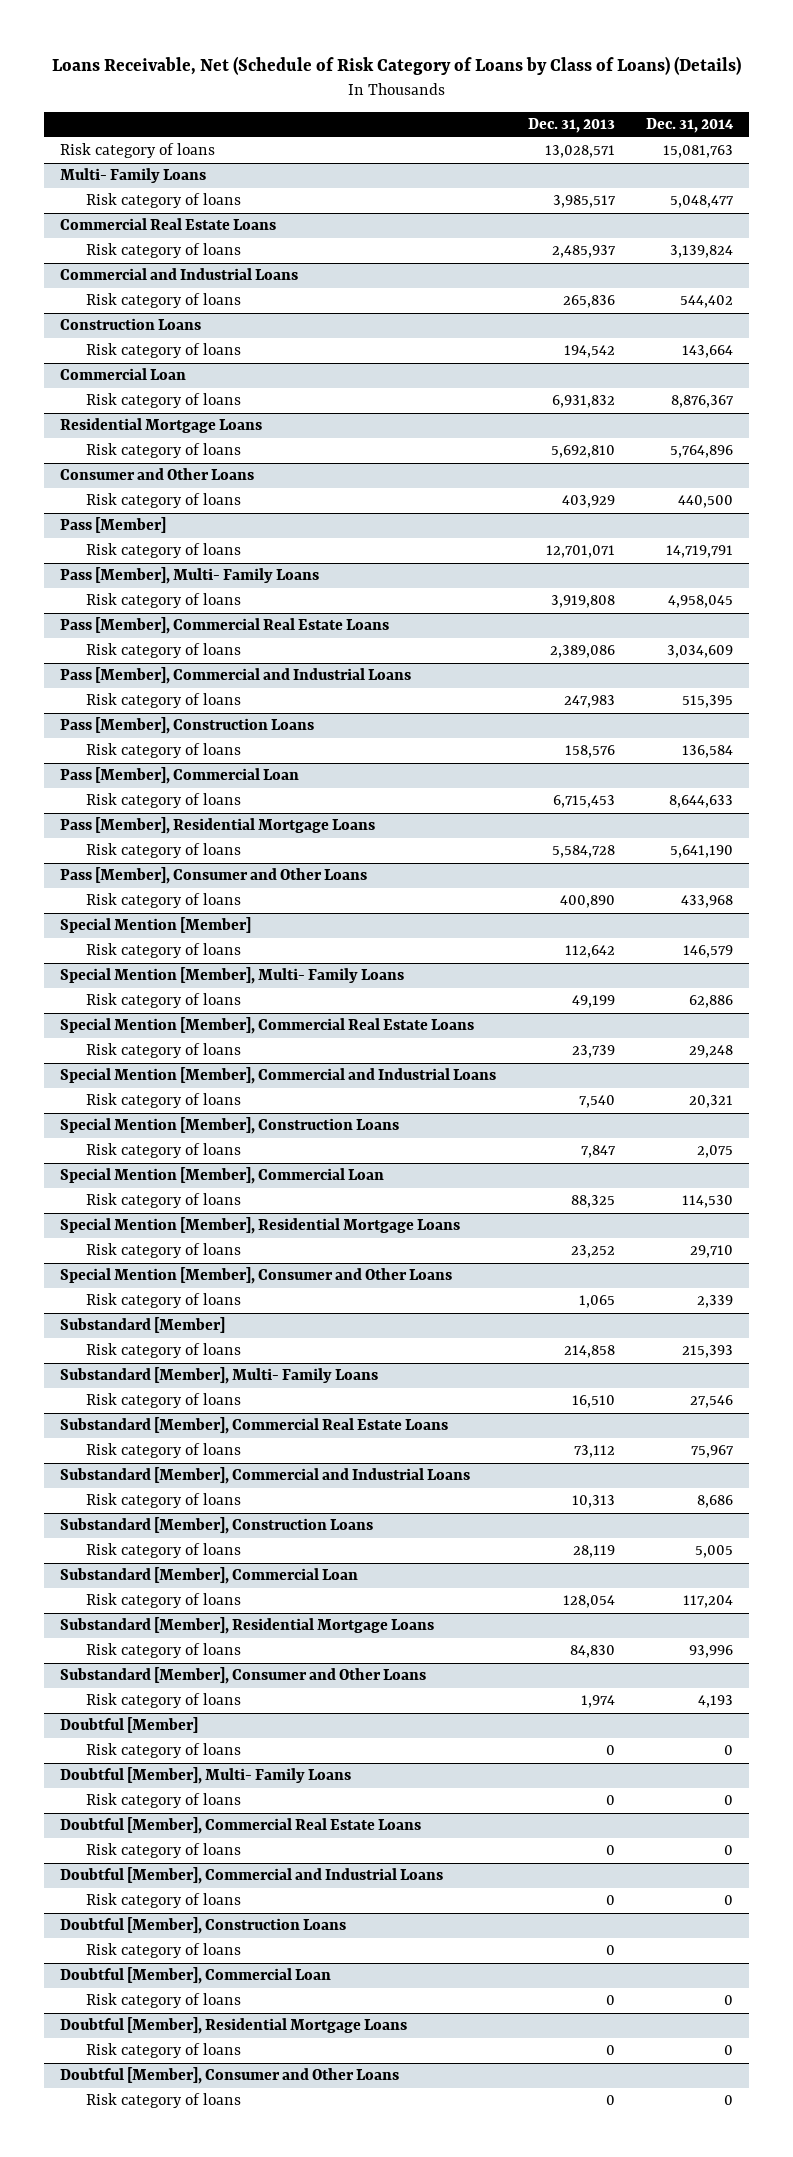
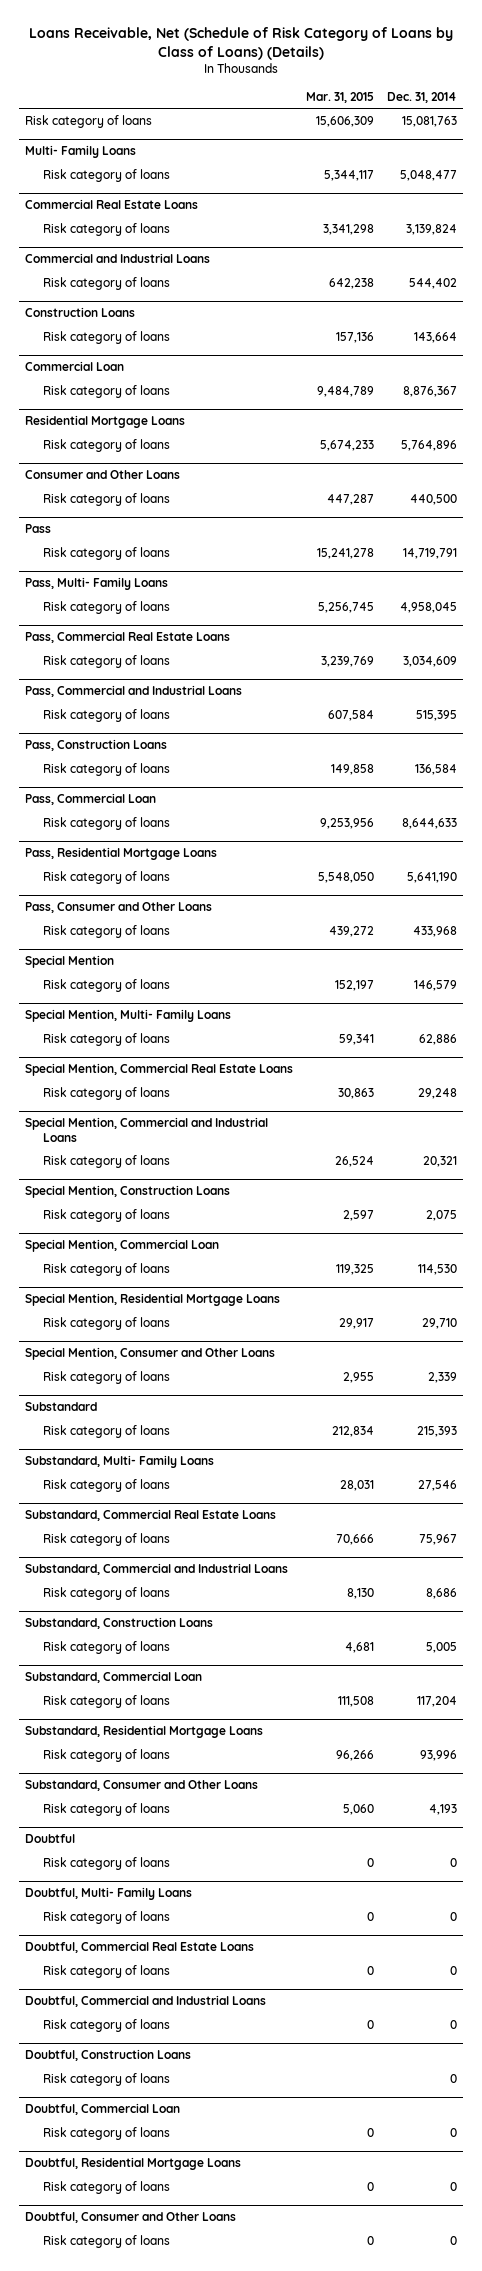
[527,118,615,134] Dec. 31, 2013 -> none
none -> [305,92,374,104] Mar. 31, 2015
[60,517,167,534] Pass [Member] -> [25,524,52,534] Pass
[60,567,320,585] Pass [Member], Multi- Family Loans -> [25,577,169,591] Pass, Multi- Family Loans
[60,617,390,635] Pass [Member], Commercial Real Estate Loans -> [25,631,231,644] Pass, Commercial Real Estate Loans
[60,667,412,685] Pass [Member], Commercial and Industrial Loans -> [25,685,243,698] Pass, Commercial and Industrial Loans
[60,717,315,735] Pass [Member], Construction Loans -> [25,739,168,752] Pass, Construction Loans
[60,767,300,785] Pass [Member], Commercial Loan -> [25,793,157,806] Pass, Commercial Loan
[60,817,376,835] Pass [Member], Residential Mortgage Loans -> [25,847,218,861] Pass, Residential Mortgage Loans
[60,867,368,885] Pass [Member], Consumer and Other Loans -> [25,902,213,914] Pass, Consumer and Other Loans
[60,917,252,934] Special Mention [Member] -> [25,955,115,969] Special Mention
[60,967,405,985] Special Mention [Member], Multi- Family Loans -> [25,1009,232,1023] Special Mention, Multi- Family Loans
[60,1017,475,1035] Special Mention [Member], Commercial Real Estate Loans -> [25,1063,294,1077] Special Mention, Commercial Real Estate Loans
[60,1067,497,1085] Special Mention [Member], Commercial and Industrial Loans -> [25,1117,269,1143] Special Mention, Commercial and Industrial Loans
[60,1117,400,1135] Special Mention [Member], Construction Loans -> [25,1185,231,1199] Special Mention, Construction Loans
[60,1167,385,1185] Special Mention [Member], Commercial Loan -> [25,1239,220,1253] Special Mention, Commercial Loan
[60,1217,461,1235] Special Mention [Member], Residential Mortgage Loans -> [25,1293,281,1307] Special Mention, Residential Mortgage Loans
[60,1267,453,1285] Special Mention [Member], Consumer and Other Loans -> [25,1347,276,1361] Special Mention, Consumer and Other Loans
[60,1317,226,1334] Substandard [Member] -> [25,1402,98,1412] Substandard
[60,1367,379,1385] Substandard [Member], Multi- Family Loans -> [25,1455,215,1469] Substandard, Multi- Family Loans
[60,1417,449,1435] Substandard [Member], Commercial Real Estate Loans -> [25,1509,277,1522] Substandard, Commercial Real Estate Loans
[60,1467,471,1485] Substandard [Member], Commercial and Industrial Loans -> [25,1563,289,1576] Substandard, Commercial and Industrial Loans
[60,1517,374,1535] Substandard [Member], Construction Loans -> [25,1617,214,1630] Substandard, Construction Loans
[60,1567,359,1585] Substandard [Member], Commercial Loan -> [25,1671,203,1684] Substandard, Commercial Loan
[60,1617,435,1635] Substandard [Member], Residential Mortgage Loans -> [25,1725,264,1739] Substandard, Residential Mortgage Loans
[60,1667,427,1685] Substandard [Member], Consumer and Other Loans -> [25,1780,259,1792] Substandard, Consumer and Other Loans
[60,1717,199,1734] Doubtful [Member] -> [25,1834,76,1844] Doubtful
[60,1767,352,1785] Doubtful [Member], Multi- Family Loans -> [25,1887,193,1901] Doubtful, Multi- Family Loans
[60,1817,422,1835] Doubtful [Member], Commercial Real Estate Loans -> [25,1941,255,1954] Doubtful, Commercial Real Estate Loans
[60,1867,444,1885] Doubtful [Member], Commercial and Industrial Loans -> [25,1995,267,2008] Doubtful, Commercial and Industrial Loans
[85,1943,241,1959] Risk category of loans -> none
[60,1967,332,1985] Doubtful [Member], Commercial Loan -> none
[60,1917,347,1935] Doubtful [Member], Construction Loans -> [25,2049,192,2062] Doubtful, Construction Loans
[60,2017,408,2035] Doubtful [Member], Residential Mortgage Loans -> none
none -> [25,2103,181,2116] Doubtful, Commercial Loan
[60,2067,400,2085] Doubtful [Member], Consumer and Other Loans -> none
none -> [25,2157,242,2171] Doubtful, Residential Mortgage Loans
none -> [25,2212,237,2224] Doubtful, Consumer and Other Loans
none -> [43,2234,171,2248] Risk category of loans

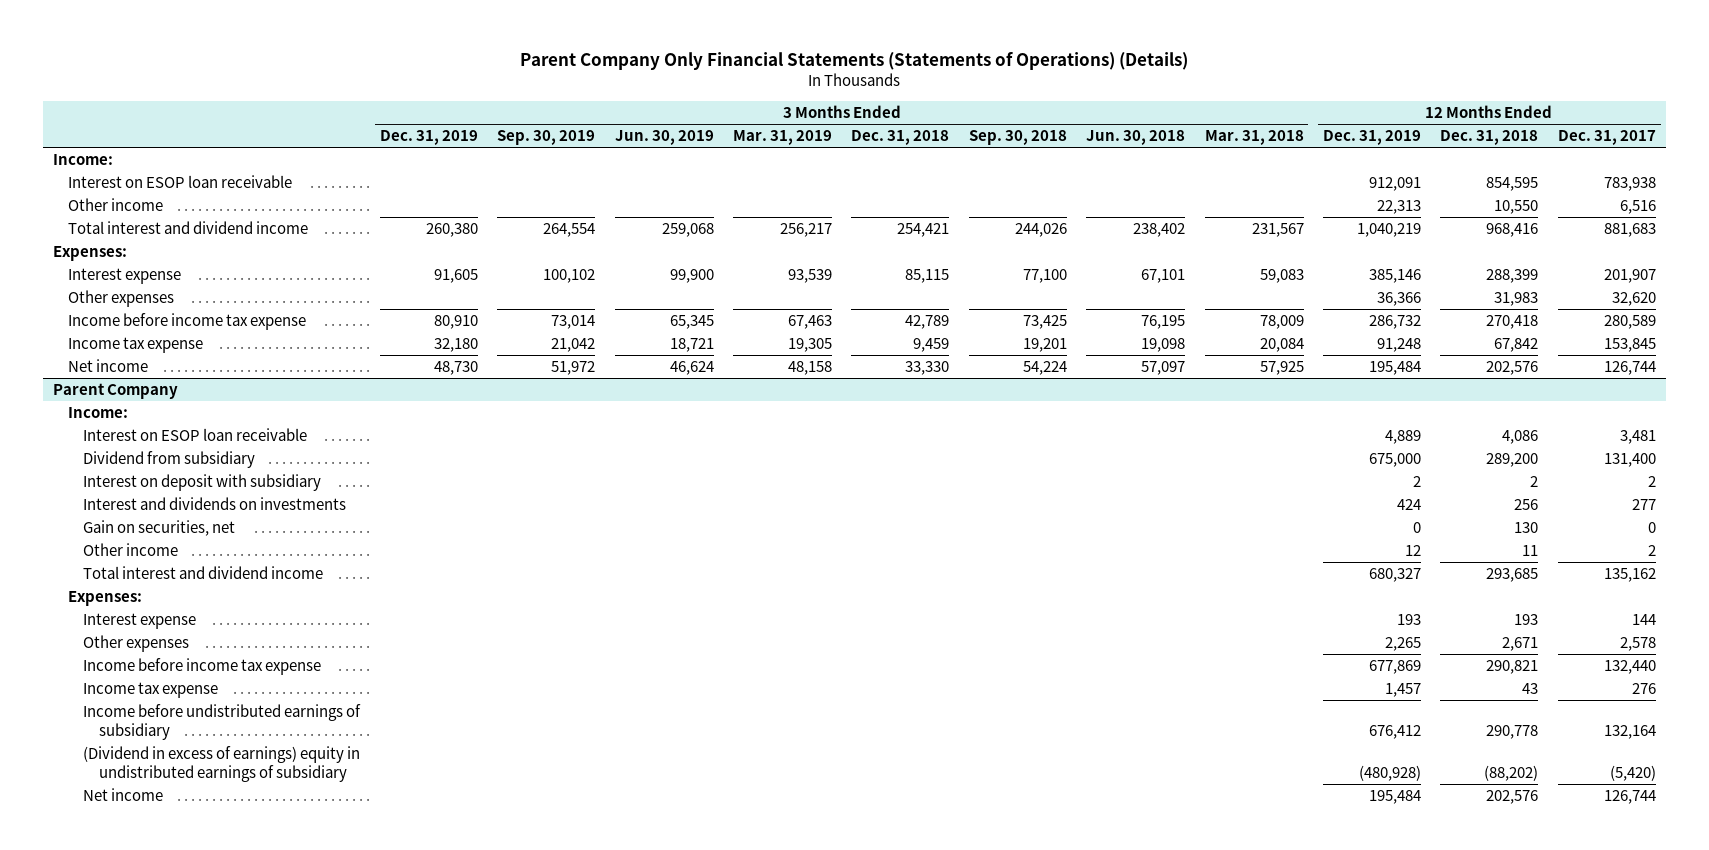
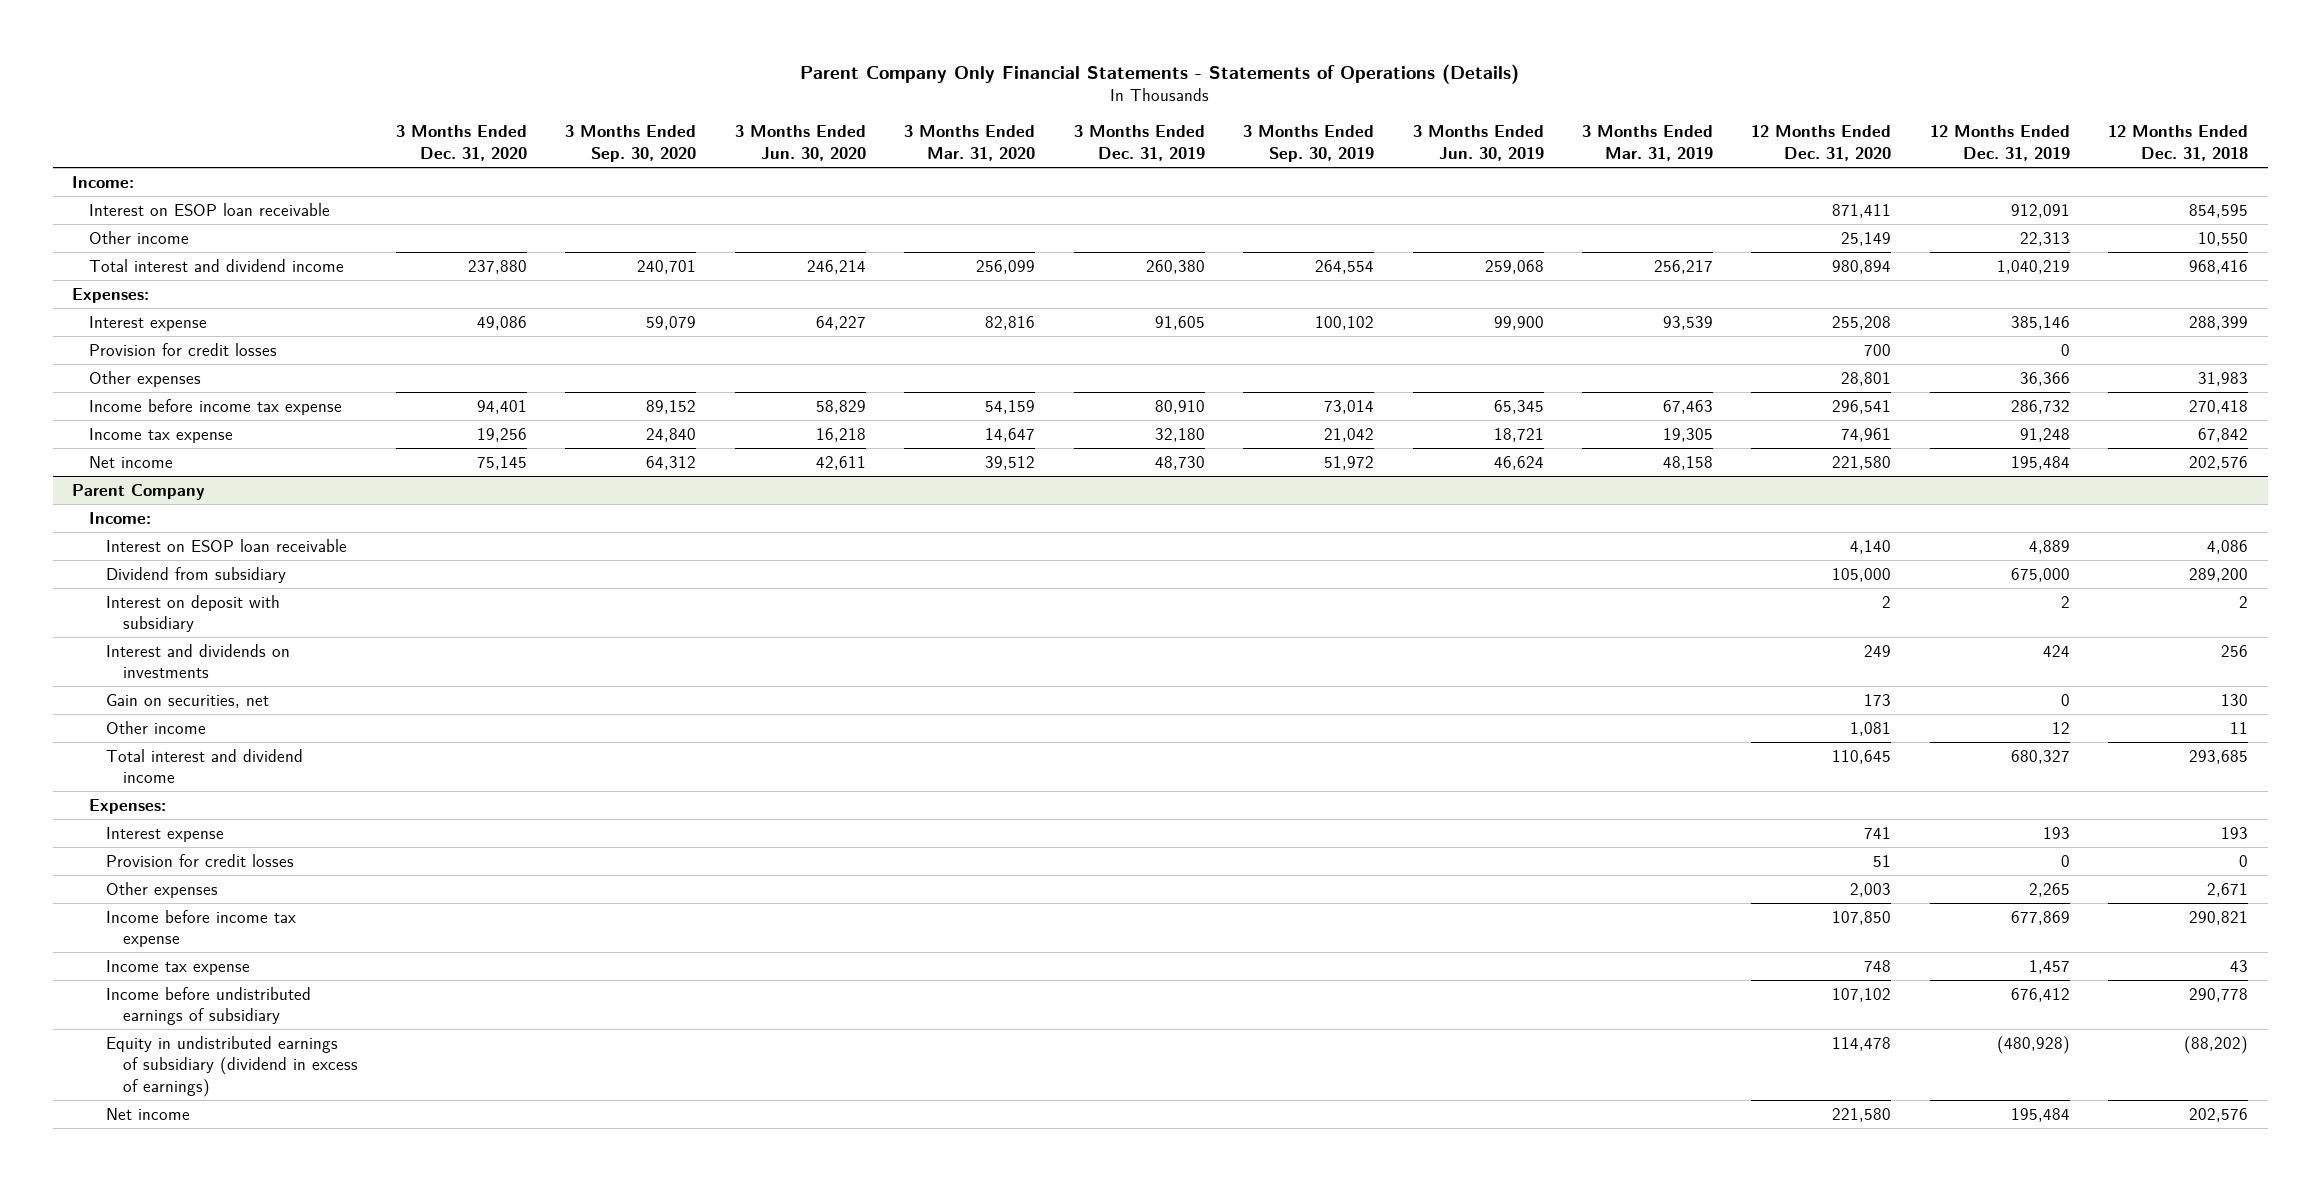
[520,52,1189,71] Parent Company Only Financial Statements (Statements of Operations) (Details) -> [800,63,1520,84] Parent Company Only Financial Statements - Statements of Operations (Details)
[851,130,950,146] Dec. 31, 2018 -> none
[968,130,1067,146] Sep. 30, 2018 -> none
[1086,130,1186,146] Jun. 30, 2018 -> none
[1204,130,1304,146] Mar. 31, 2018 -> none
[1557,130,1656,146] Dec. 31, 2017 -> none
none -> [396,125,528,162] 3 Months Ended Dec. 31, 2020
none -> [565,125,697,163] 3 Months Ended Sep. 30, 2020
none -> [734,125,866,162] 3 Months Ended Jun. 30, 2020
none -> [904,125,1036,162] 3 Months Ended Mar. 31, 2020
none -> [1751,125,1892,162] 12 Months Ended Dec. 31, 2020
none -> [88,342,277,356] Provision for credit losses
none -> [105,853,294,867] Provision for credit losses
[83,745,361,782] (Dividend in excess of earnings) equity in undistributed earnings of subsidiary -> [105,1035,358,1097] Equity in undistributed earnings of subsidiary (dividend in excess of earnings)

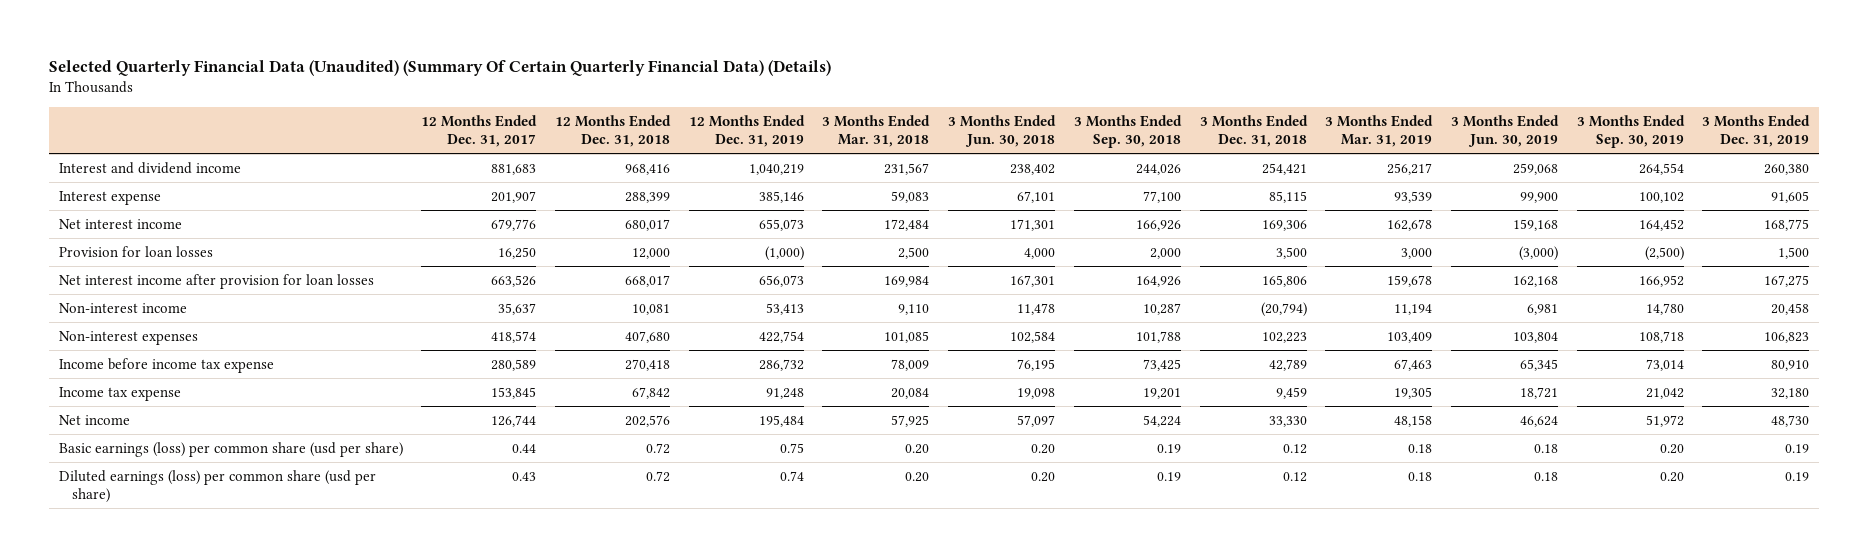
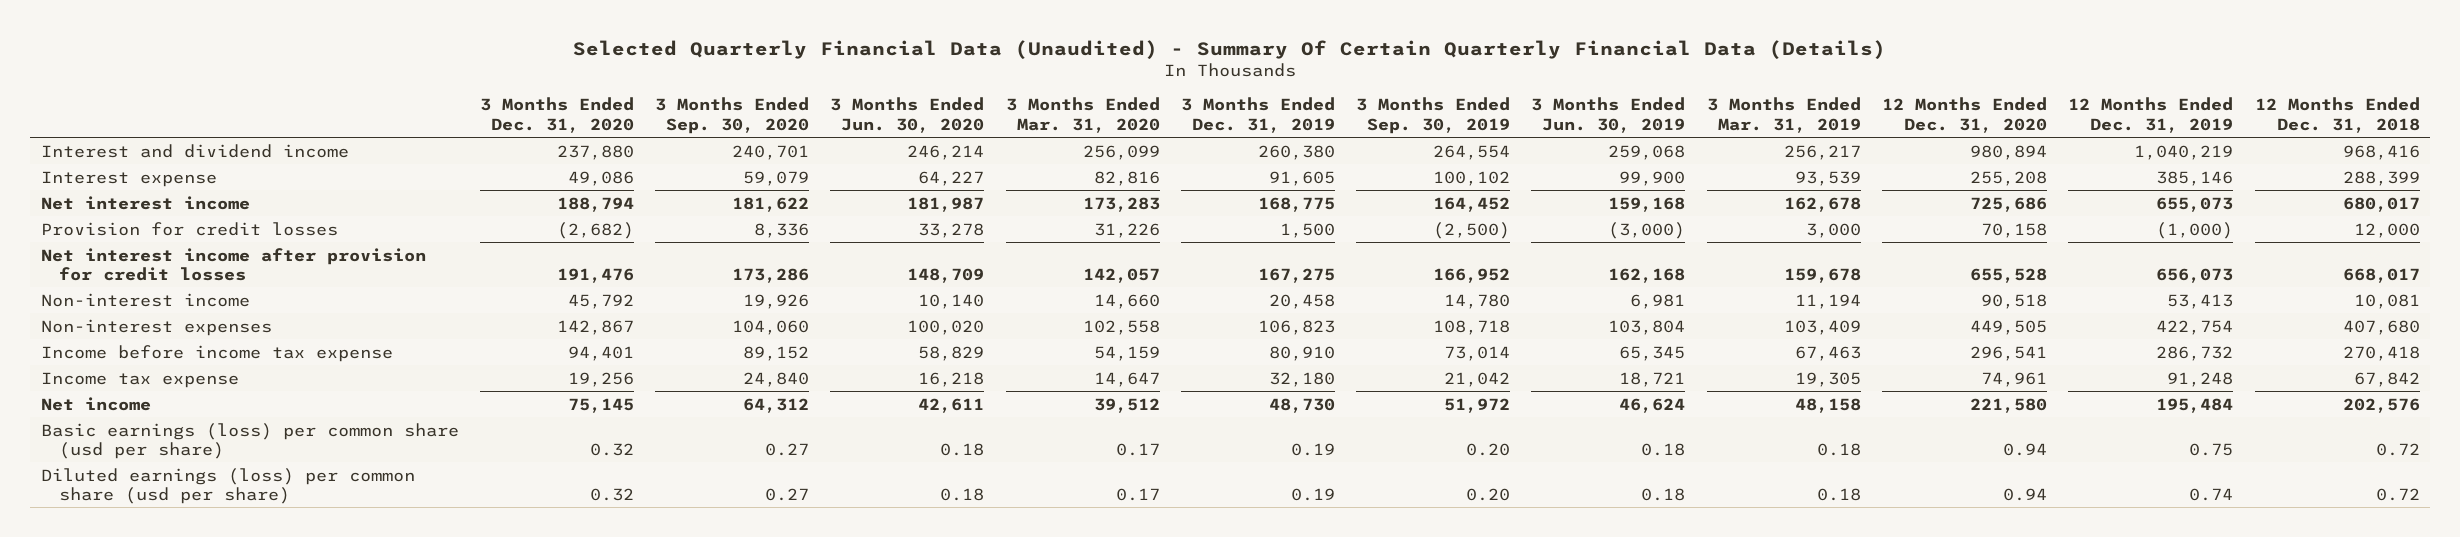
[49,60,832,77] Selected Quarterly Financial Data (Unaudited) (Summary Of Certain Quarterly Financial Data) (Details) -> [573,39,1887,59] Selected Quarterly Financial Data (Unaudited) - Summary Of Certain Quarterly Financial Data (Details)
[421,114,538,148] 12 Months Ended Dec. 31, 2017 -> none
[822,114,931,148] 3 Months Ended Mar. 31, 2018 -> none
[948,114,1057,148] 3 Months Ended Jun. 30, 2018 -> none
[1073,114,1182,149] 3 Months Ended Sep. 30, 2018 -> none
[1199,114,1308,148] 3 Months Ended Dec. 31, 2018 -> none
none -> [479,97,634,133] 3 Months Ended Dec. 31, 2020
none -> [655,97,810,134] 3 Months Ended Sep. 30, 2020
none -> [830,97,985,133] 3 Months Ended Jun. 30, 2020
none -> [1005,97,1160,133] 3 Months Ended Mar. 31, 2020
none -> [1882,97,2048,133] 12 Months Ended Dec. 31, 2020
[58,245,213,257] Provision for loan losses -> [40,221,338,236] Provision for credit losses
[58,273,374,289] Net interest income after provision for loan losses -> [40,247,426,281] Net interest income after provision for credit losses

